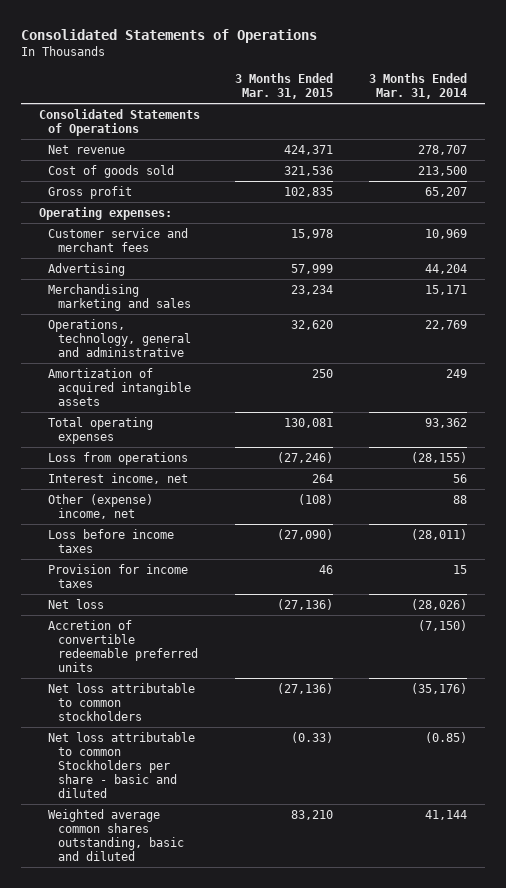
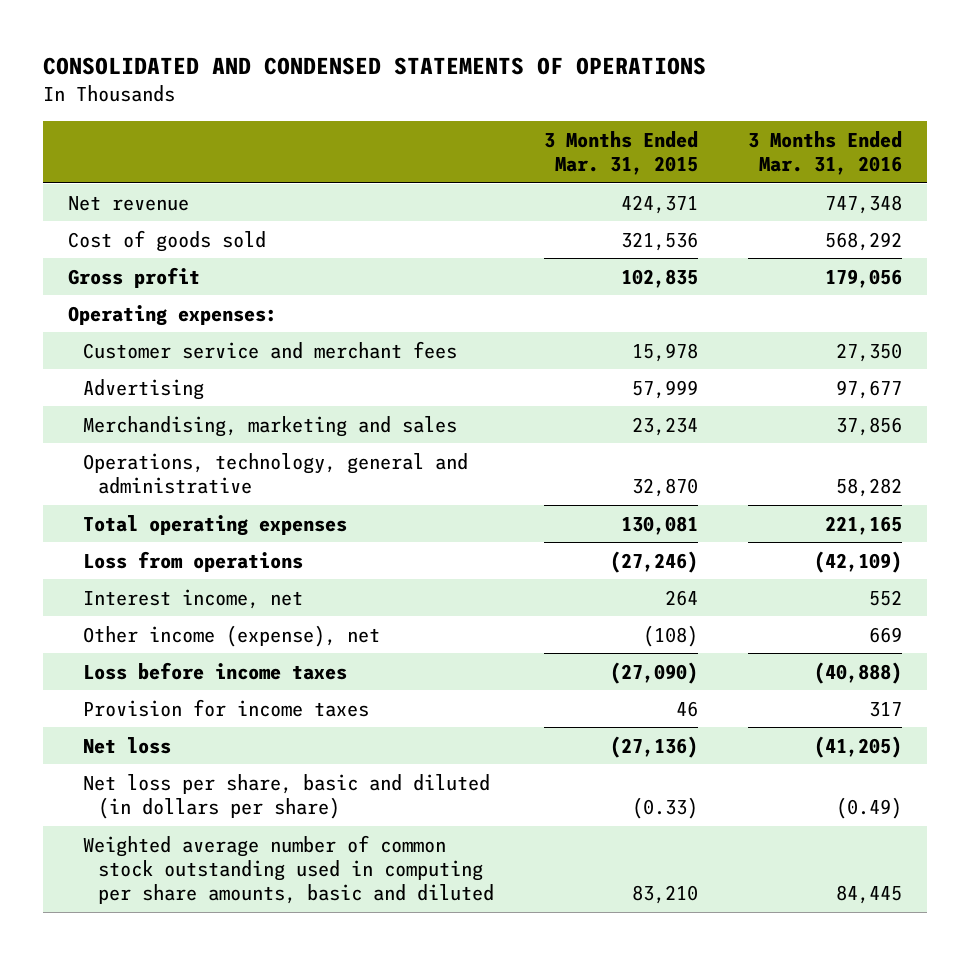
[20,28,317,43] Consolidated Statements of Operations -> [43,57,707,76] CONSOLIDATED AND CONDENSED STATEMENTS OF OPERATIONS
[369,73,468,100] 3 Months Ended Mar. 31, 2014 -> none
none -> [747,130,902,176] 3 Months Ended Mar. 31, 2016
[38,108,200,136] Consolidated Statements of Operations -> none
[48,367,191,406] Amortization of acquired intangible assets -> none
[48,283,191,311] Merchandising marketing and sales -> [82,415,457,437] Merchandising, marketing and sales
[291,319,334,330] 32,620 -> [631,478,698,498] 32,870
[48,493,154,519] Other (expense) income, net -> [82,624,380,647] Other income (expense), net
[48,619,198,672] Accretion of convertible redeemable preferred units -> none
[48,682,196,721] Net loss attributable to common stockholders -> none
[48,731,196,798] Net loss attributable to common Stockholders per share - basic and diluted -> [82,773,490,820] Net loss per share, basic and diluted (in dollars per share)
[48,808,184,861] Weighted average common shares outstanding, basic and diluted -> [82,834,494,905] Weighted average number of common stock outstanding used in computing per share amounts, basic and diluted

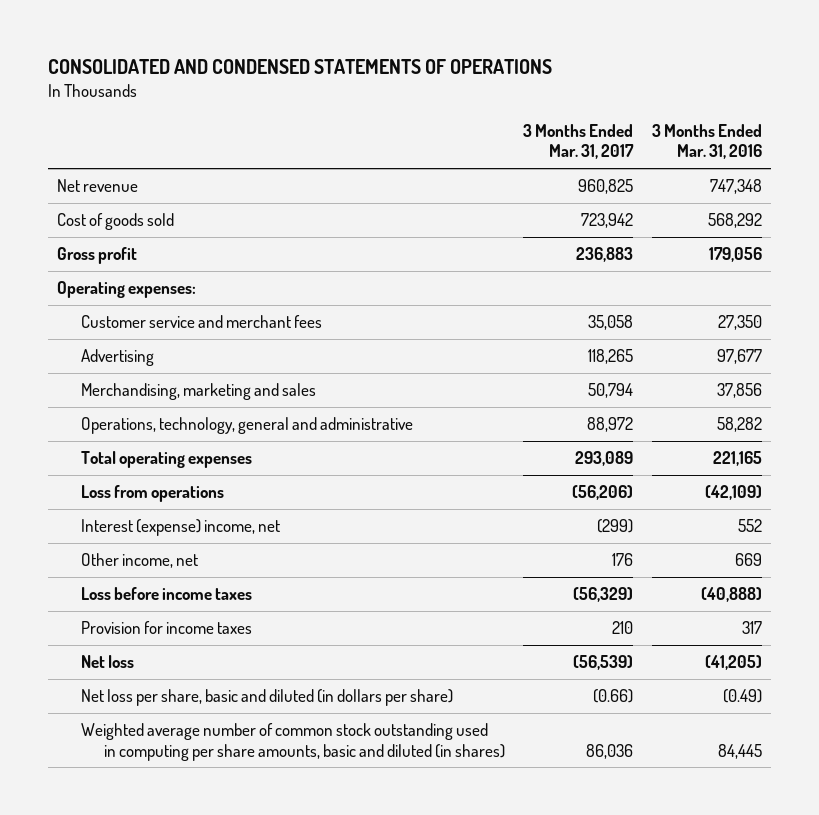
[543,130,698,176] 3 Months Ended Mar. 31, 2015 -> none
none -> [523,123,635,160] 3 Months Ended Mar. 31, 2017
[82,588,303,609] Interest income, net -> [80,519,280,537] Interest (expense) income, net
[82,624,380,647] Other income (expense), net -> [80,553,198,569] Other income, net
[82,834,494,905] Weighted average number of common stock outstanding used in computing per share amounts, basic and diluted -> [80,723,505,761] Weighted average number of common stock outstanding used in computing per share amounts, basic and diluted (in shares)

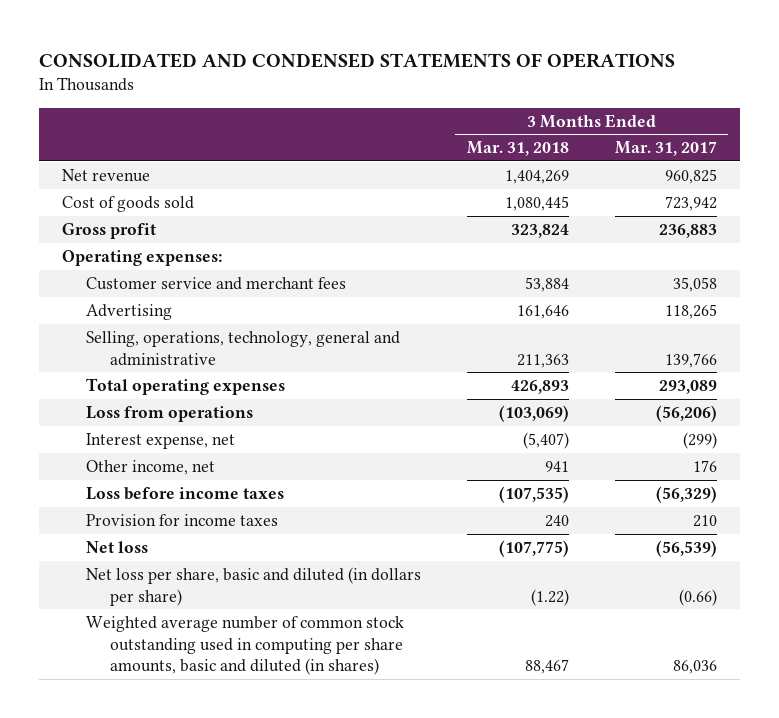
[651,123,762,160] 3 Months Ended Mar. 31, 2016 -> none
none -> [466,141,569,157] Mar. 31, 2018
[80,383,316,401] Merchandising, marketing and sales -> none
[80,417,413,435] Operations, technology, general and administrative -> [85,330,400,366] Selling, operations, technology, general and administrative
[587,417,634,433] 88,972 -> [664,352,717,368] 139,766
[80,519,280,537] Interest (expense) income, net -> [85,432,235,449] Interest expense, net

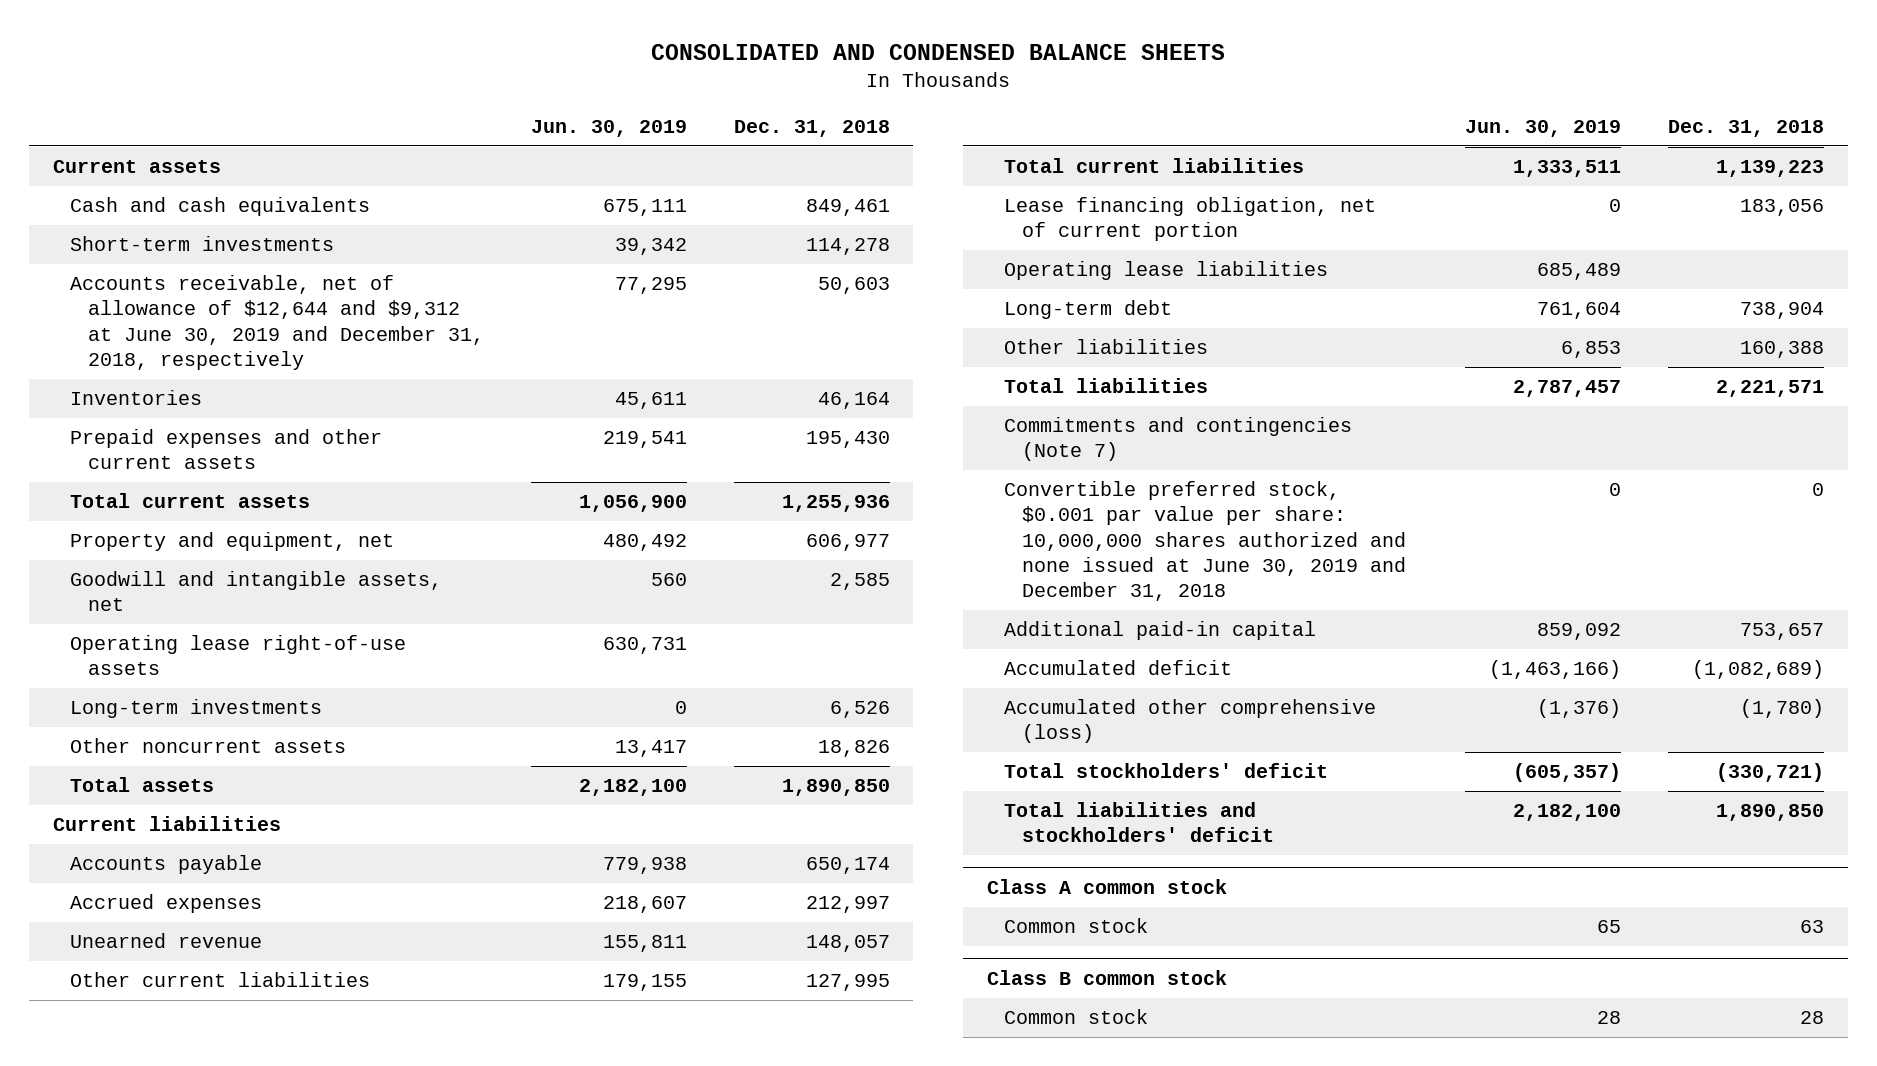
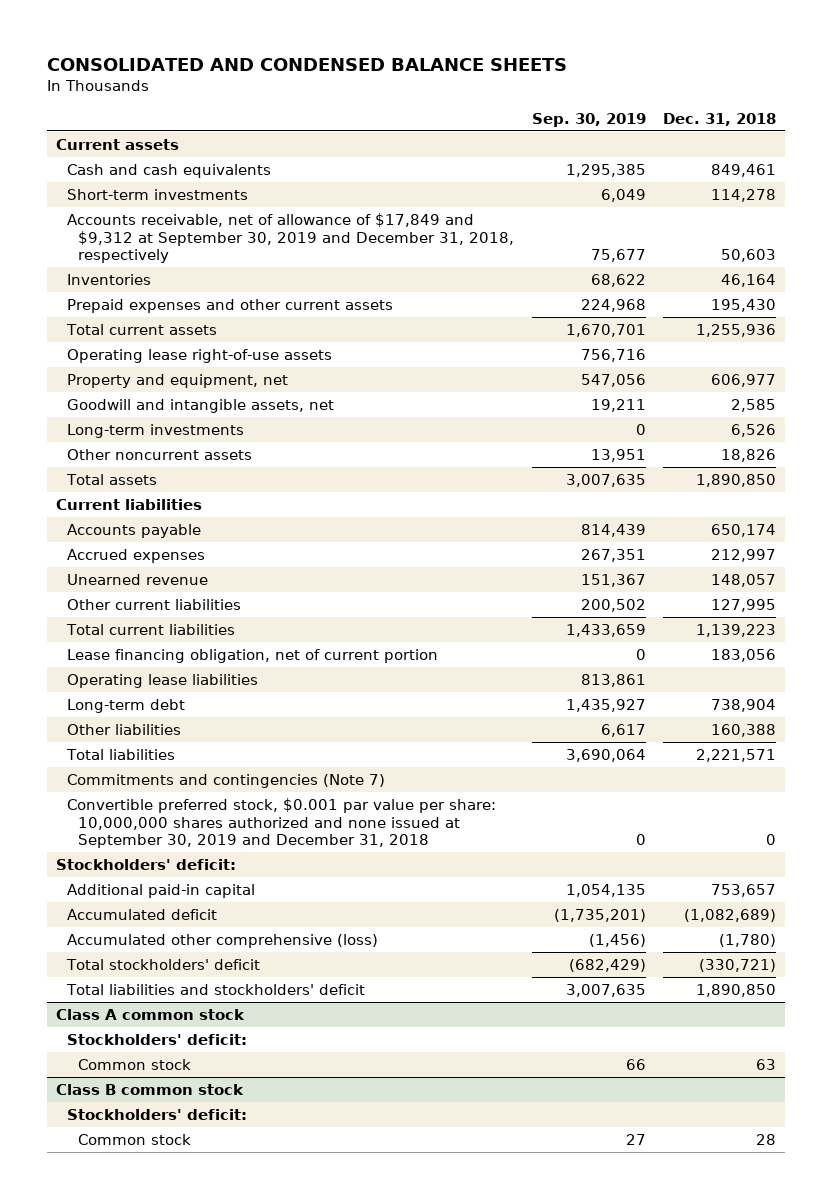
[530,119,687,137] Jun. 30, 2019 -> none
none -> [531,112,646,127] Sep. 30, 2019
[70,275,484,370] Accounts receivable, net of allowance of $12,644 and $9,312 at June 30, 2019 and December 31, 2018, respectively -> [67,212,514,264] Accounts receivable, net of allowance of $17,849 and $9,312 at September 30, 2019 and December 31, 2018, respectively
[70,635,407,676] Operating lease right-of-use assets -> [67,348,333,363] Operating lease right-of-use assets
[1004,481,1406,602] Convertible preferred stock, $0.001 par value per share: 10,000,000 shares authorized and none issued at June 30, 2019 and December 31, 2018 -> [67,797,497,849] Convertible preferred stock, $0.001 par value per share: 10,000,000 shares authorized and none issued at September 30, 2019 and December 31, 2018
none -> [56,858,237,870] Stockholders' deficit:
none -> [67,1033,248,1045] Stockholders' deficit:
none -> [67,1108,248,1120] Stockholders' deficit:

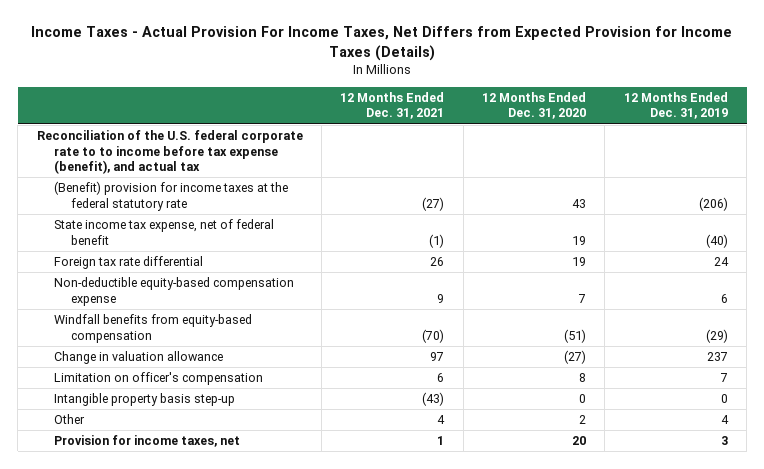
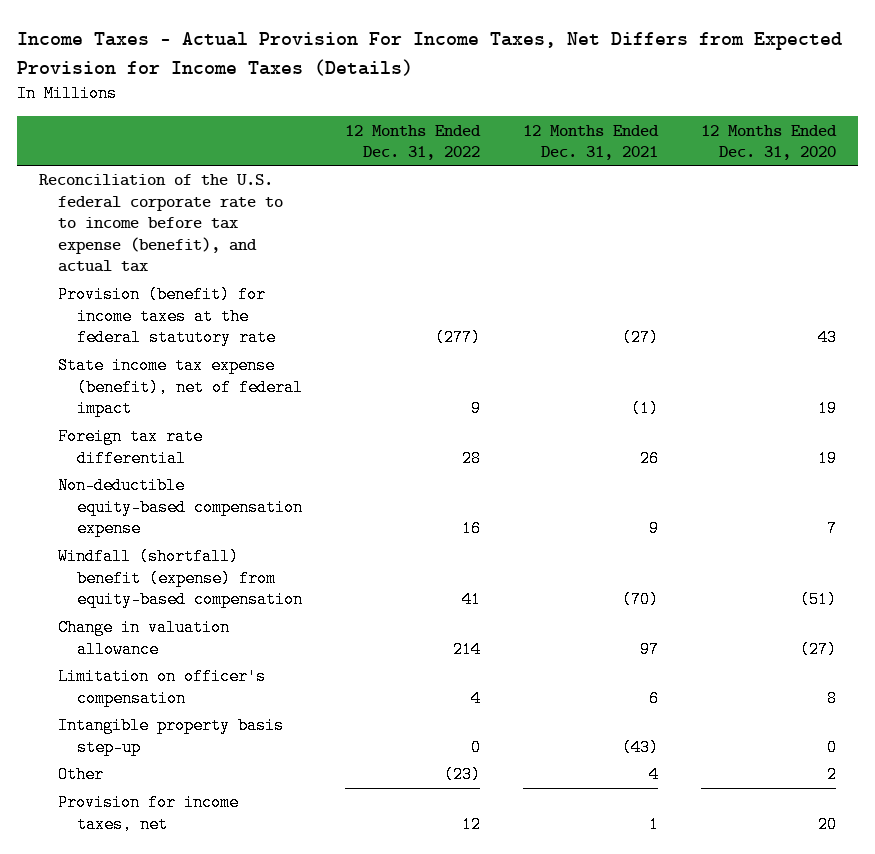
[623,92,728,120] 12 Months Ended Dec. 31, 2019 -> none
none -> [345,124,482,161] 12 Months Ended Dec. 31, 2022
[53,181,288,211] (Benefit) provision for income taxes at the federal statutory rate -> [58,286,277,347] Provision (benefit) for income taxes at the federal statutory rate
[53,219,274,245] State income tax expense, net of federal benefit -> [58,357,304,418] State income tax expense (benefit), net of federal impact
[53,314,252,343] Windfall benefits from equity-based compensation -> [58,548,304,609] Windfall (shortfall) benefit (expense) from equity-based compensation

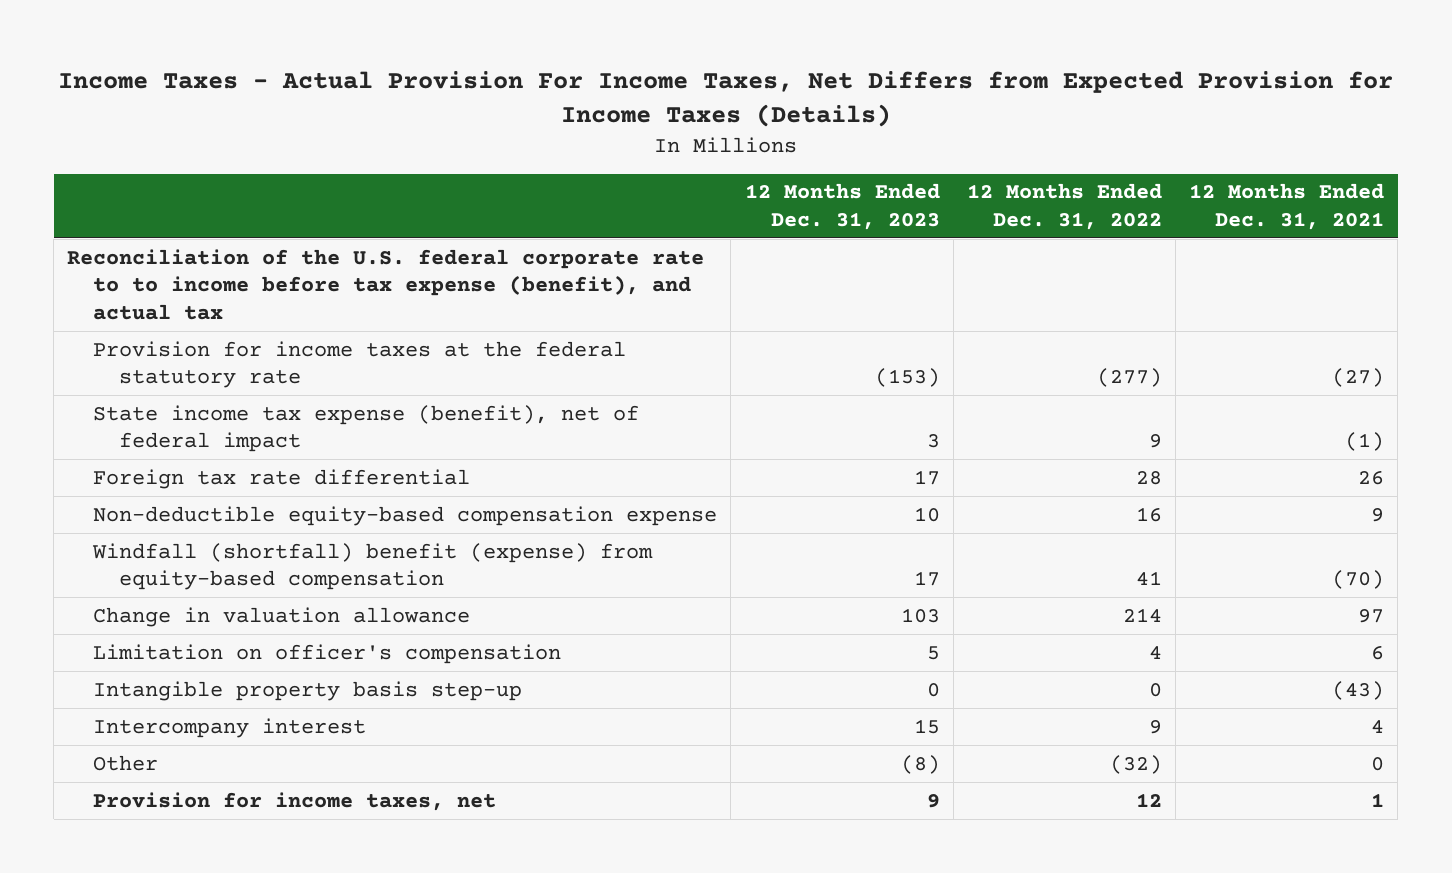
[701,124,838,161] 12 Months Ended Dec. 31, 2020 -> none
none -> [744,183,940,230] 12 Months Ended Dec. 31, 2023
[58,286,277,347] Provision (benefit) for income taxes at the federal statutory rate -> [93,340,627,389] Provision for income taxes at the federal statutory rate
none -> [93,717,367,738] Intercompany interest
[444,766,482,784] (23) -> [1109,754,1162,774] (32)
[649,766,660,784] 4 -> [1371,756,1385,771] 0

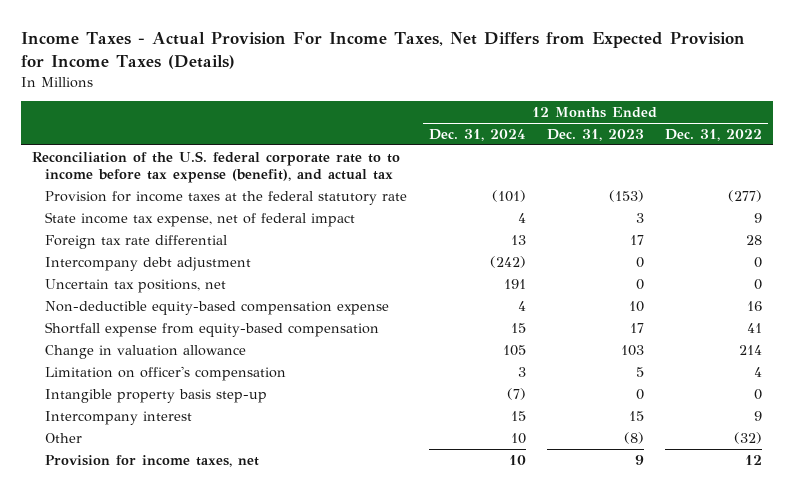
[1189,183,1385,230] 12 Months Ended Dec. 31, 2021 -> none
none -> [428,129,526,142] Dec. 31, 2024
[93,404,640,453] State income tax expense (benefit), net of federal impact -> [45,211,356,227] State income tax expense, net of federal impact
none -> [45,256,252,271] Intercompany debt adjustment
none -> [45,278,227,293] Uncertain tax positions, net
[92,542,654,591] Windfall (shortfall) benefit (expense) from equity-based compensation -> [45,321,380,337] Shortfall expense from equity-based compensation

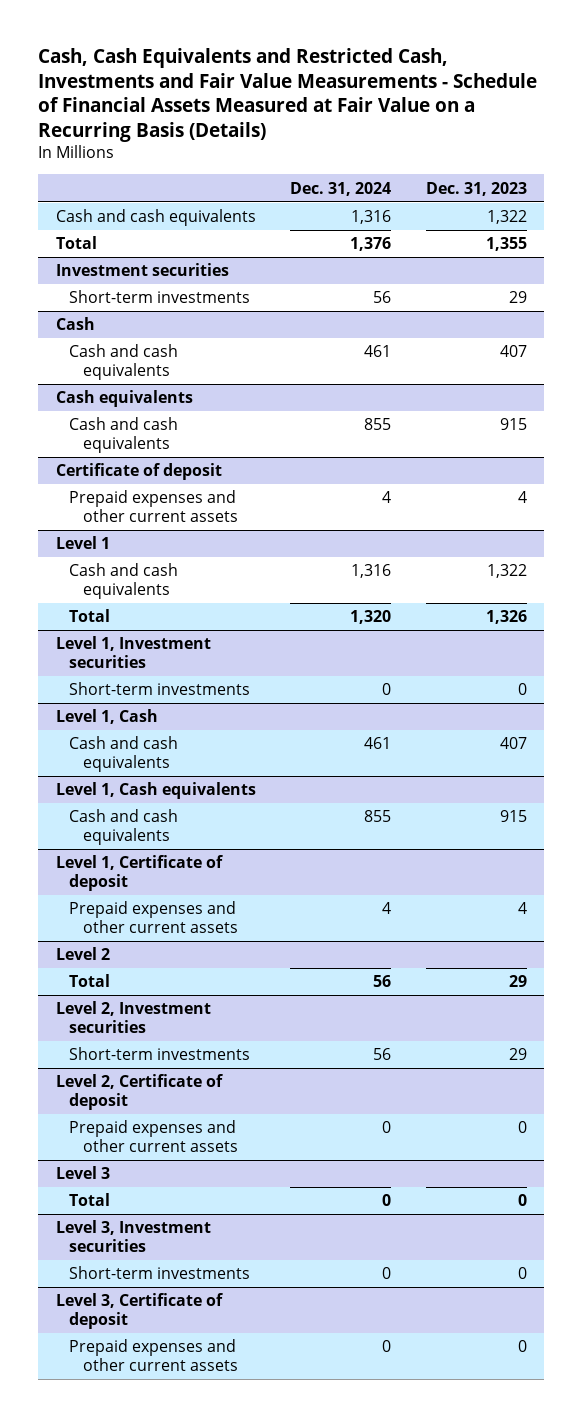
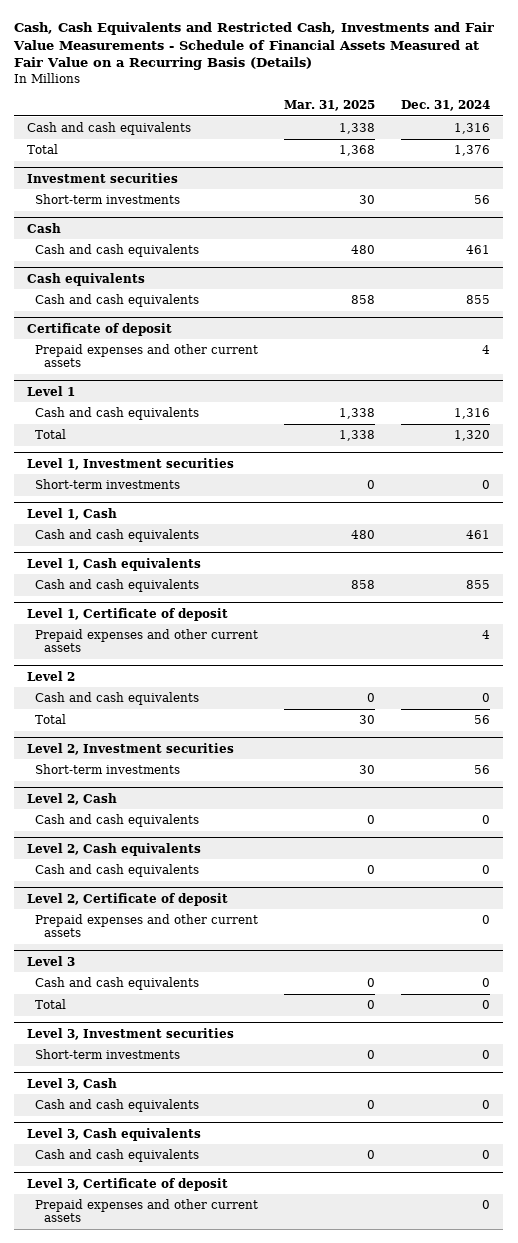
[425,181,527,196] Dec. 31, 2023 -> none
none -> [284,100,376,112] Mar. 31, 2025
none -> [35,692,200,706] Cash and cash equivalents
none -> [27,792,118,805] Level 2, Cash
none -> [35,814,200,828] Cash and cash equivalents
none -> [27,842,202,856] Level 2, Cash equivalents
none -> [35,864,200,878] Cash and cash equivalents
none -> [35,977,200,991] Cash and cash equivalents
none -> [27,1077,118,1090] Level 3, Cash
none -> [35,1099,200,1113] Cash and cash equivalents
none -> [27,1127,202,1141] Level 3, Cash equivalents
none -> [35,1149,200,1163] Cash and cash equivalents

